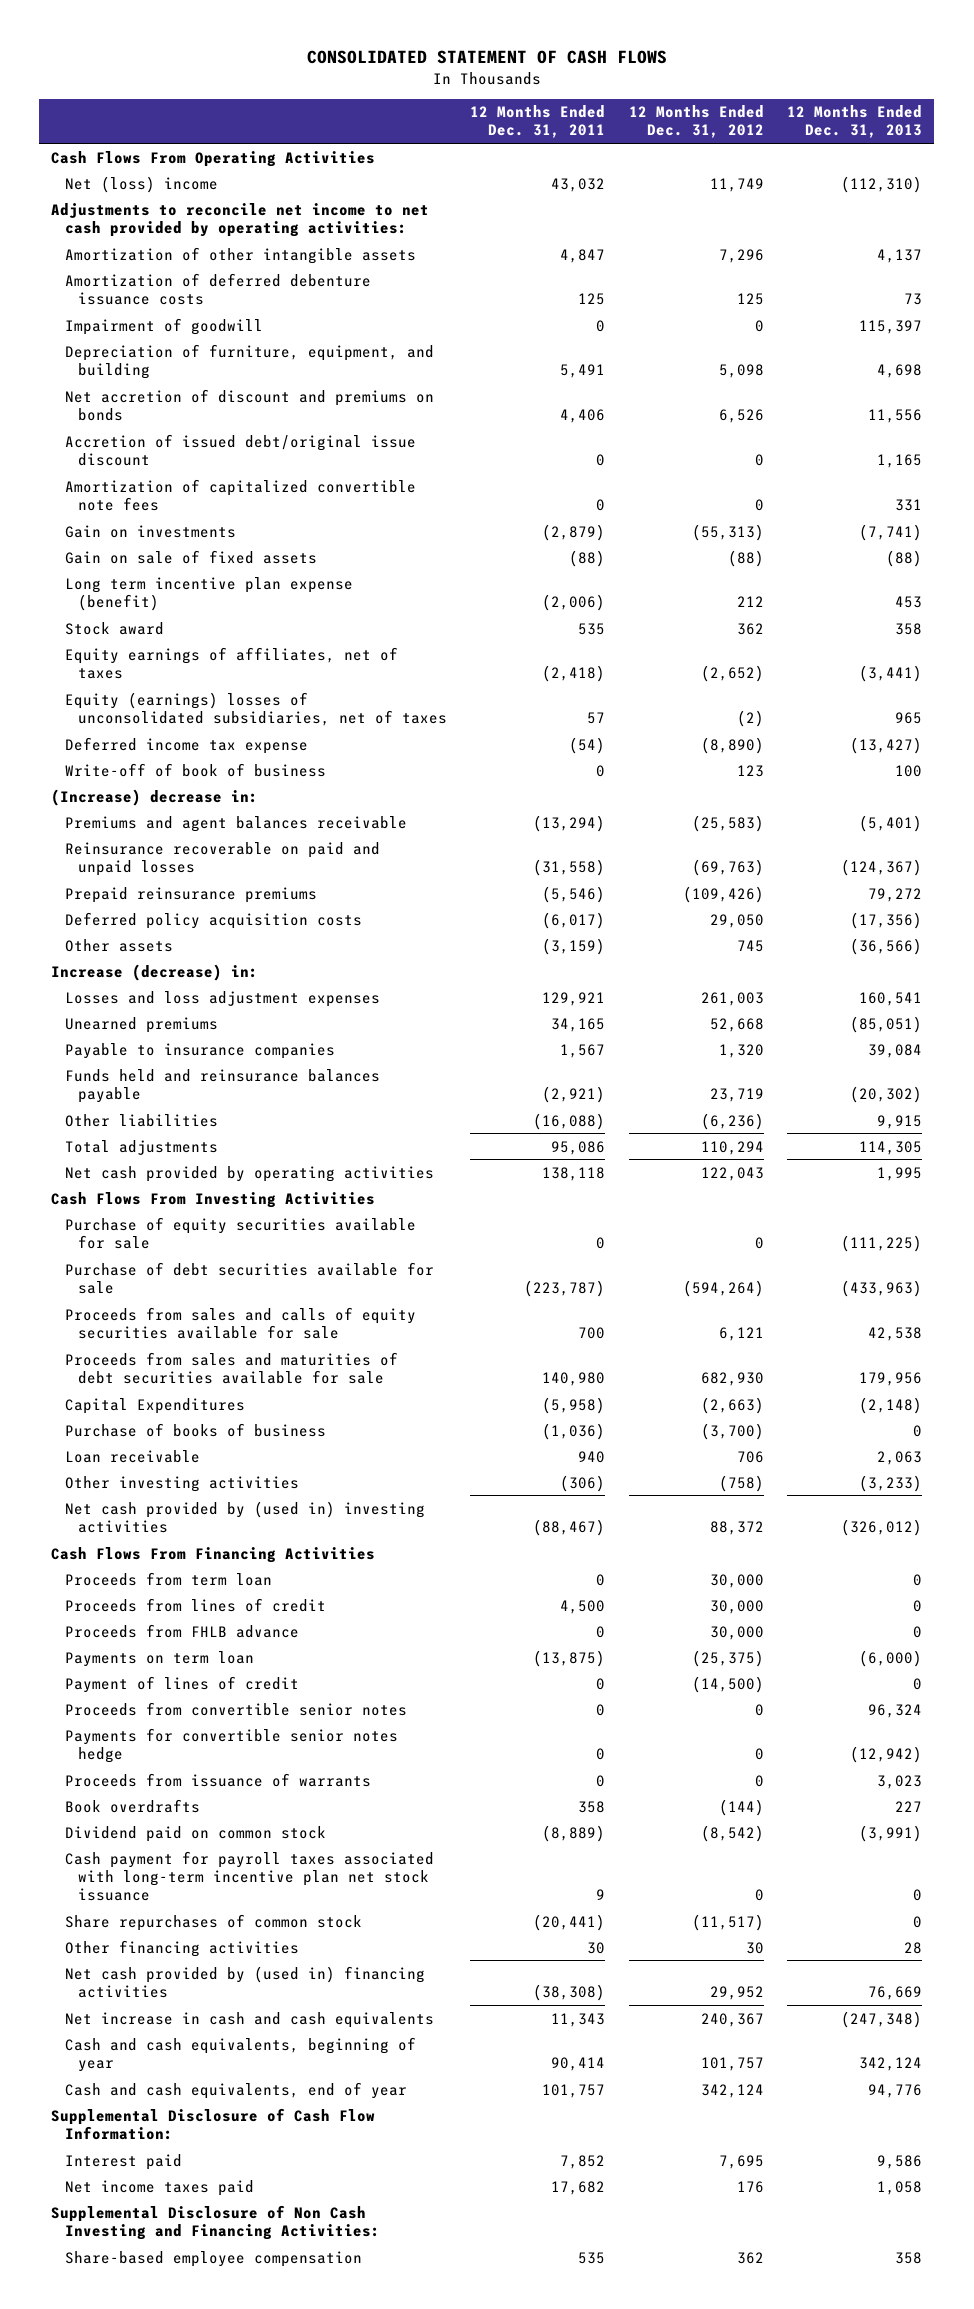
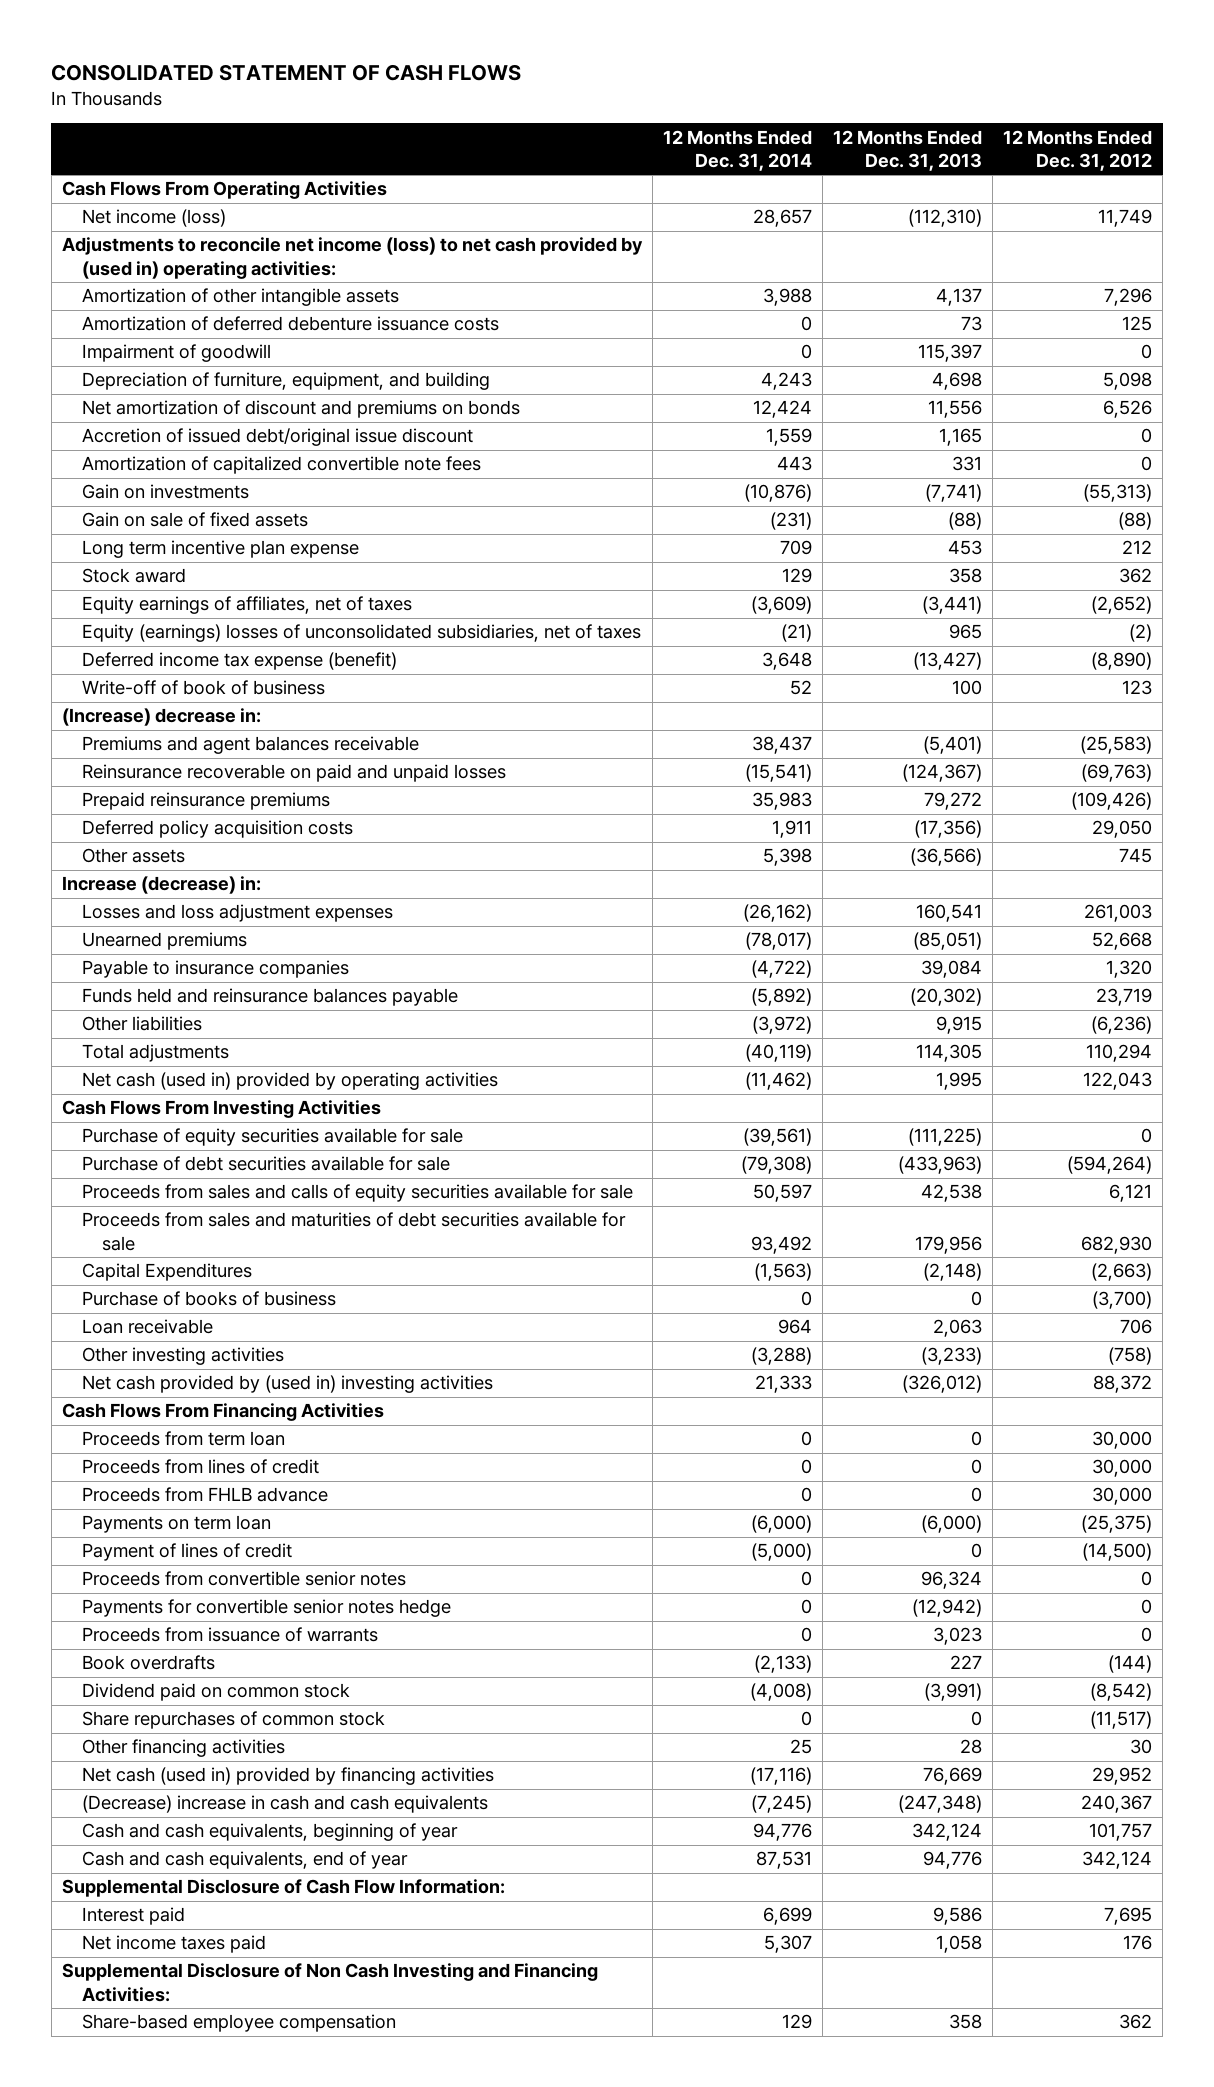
[470,105,606,139] 12 Months Ended Dec. 31, 2011 -> none
none -> [663,129,813,171] 12 Months Ended Dec. 31, 2014
[64,175,218,193] Net (loss) income -> [81,209,226,228] Net income (loss)
[51,202,430,237] Adjustments to reconcile net income to net cash provided by operating activities: -> [61,237,643,279] Adjustments to reconcile net income (loss) to net cash provided by (used in) operating activities:
[64,388,434,421] Net accretion of discount and premiums on bonds -> [81,400,520,419] Net amortization of discount and premiums on bonds
[64,576,353,611] Long term incentive plan expense (benefit) -> [81,540,359,559] Long term incentive plan expense
[64,736,308,754] Deferred income tax expense -> [81,652,397,671] Deferred income tax expense (benefit)
[64,1165,434,1182] Net cash provided by operating activities -> [81,1072,498,1091] Net cash (used in) provided by operating activities
[64,1850,434,1901] Cash payment for payroll taxes associated with long-term incentive plan net stock issuance -> none
[64,1965,425,1998] Net cash provided by (used in) financing activities -> [81,1767,494,1786] Net cash (used in) provided by financing activities
[64,2011,434,2028] Net increase in cash and cash equivalents -> [81,1795,488,1814] (Decrease) increase in cash and cash equivalents

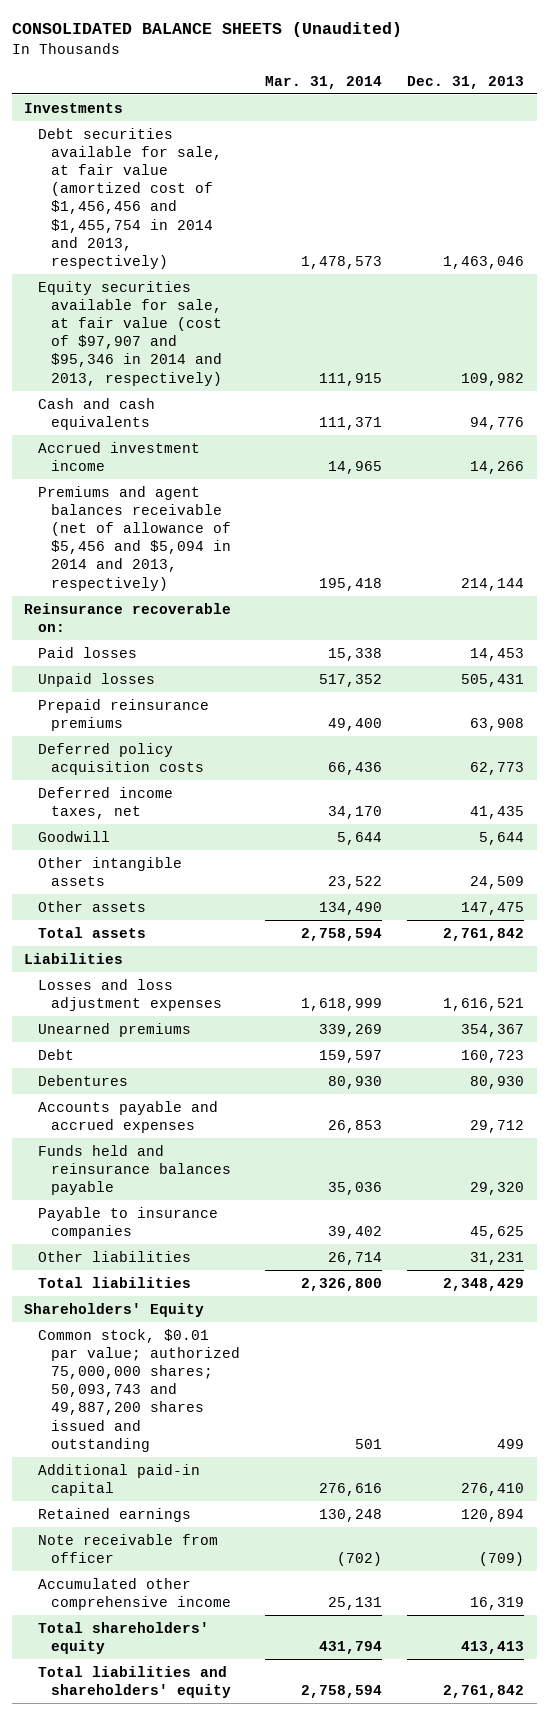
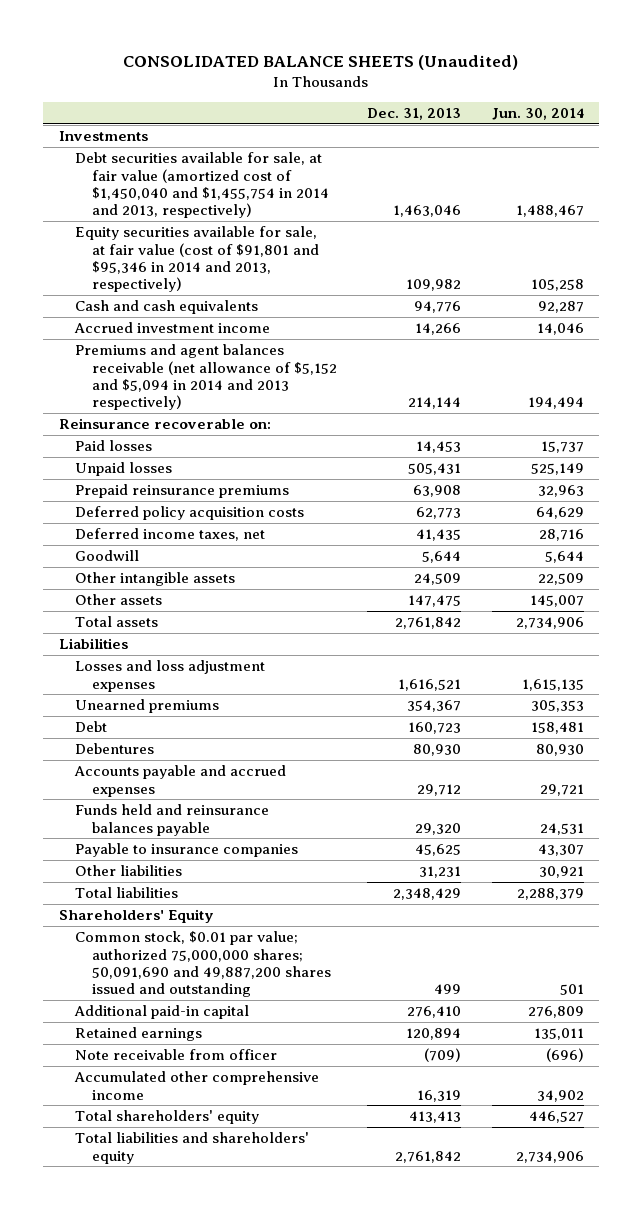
[265,75,383,89] Mar. 31, 2014 -> none
none -> [492,107,585,120] Jun. 30, 2014
[37,127,223,270] Debt securities available for sale, at fair value (amortized cost of $1,456,456 and $1,455,754 in 2014 and 2013, respectively) -> [75,152,329,219] Debt securities available for sale, at fair value (amortized cost of $1,450,040 and $1,455,754 in 2014 and 2013, respectively)
[37,280,223,386] Equity securities available for sale, at fair value (cost of $97,907 and $95,346 in 2014 and 2013, respectively) -> [75,226,319,293] Equity securities available for sale, at fair value (cost of $91,801 and $95,346 in 2014 and 2013, respectively)
[37,485,232,591] Premiums and agent balances receivable (net of allowance of $5,456 and $5,094 in 2014 and 2013, respectively) -> [75,344,337,411] Premiums and agent balances receivable (net allowance of $5,152 and $5,094 in 2014 and 2013 respectively)
[37,1328,241,1452] Common stock, $0.01 par value; authorized 75,000,000 shares; 50,093,743 and 49,887,200 shares issued and outstanding -> [75,931,331,998] Common stock, $0.01 par value; authorized 75,000,000 shares; 50,091,690 and 49,887,200 shares issued and outstanding

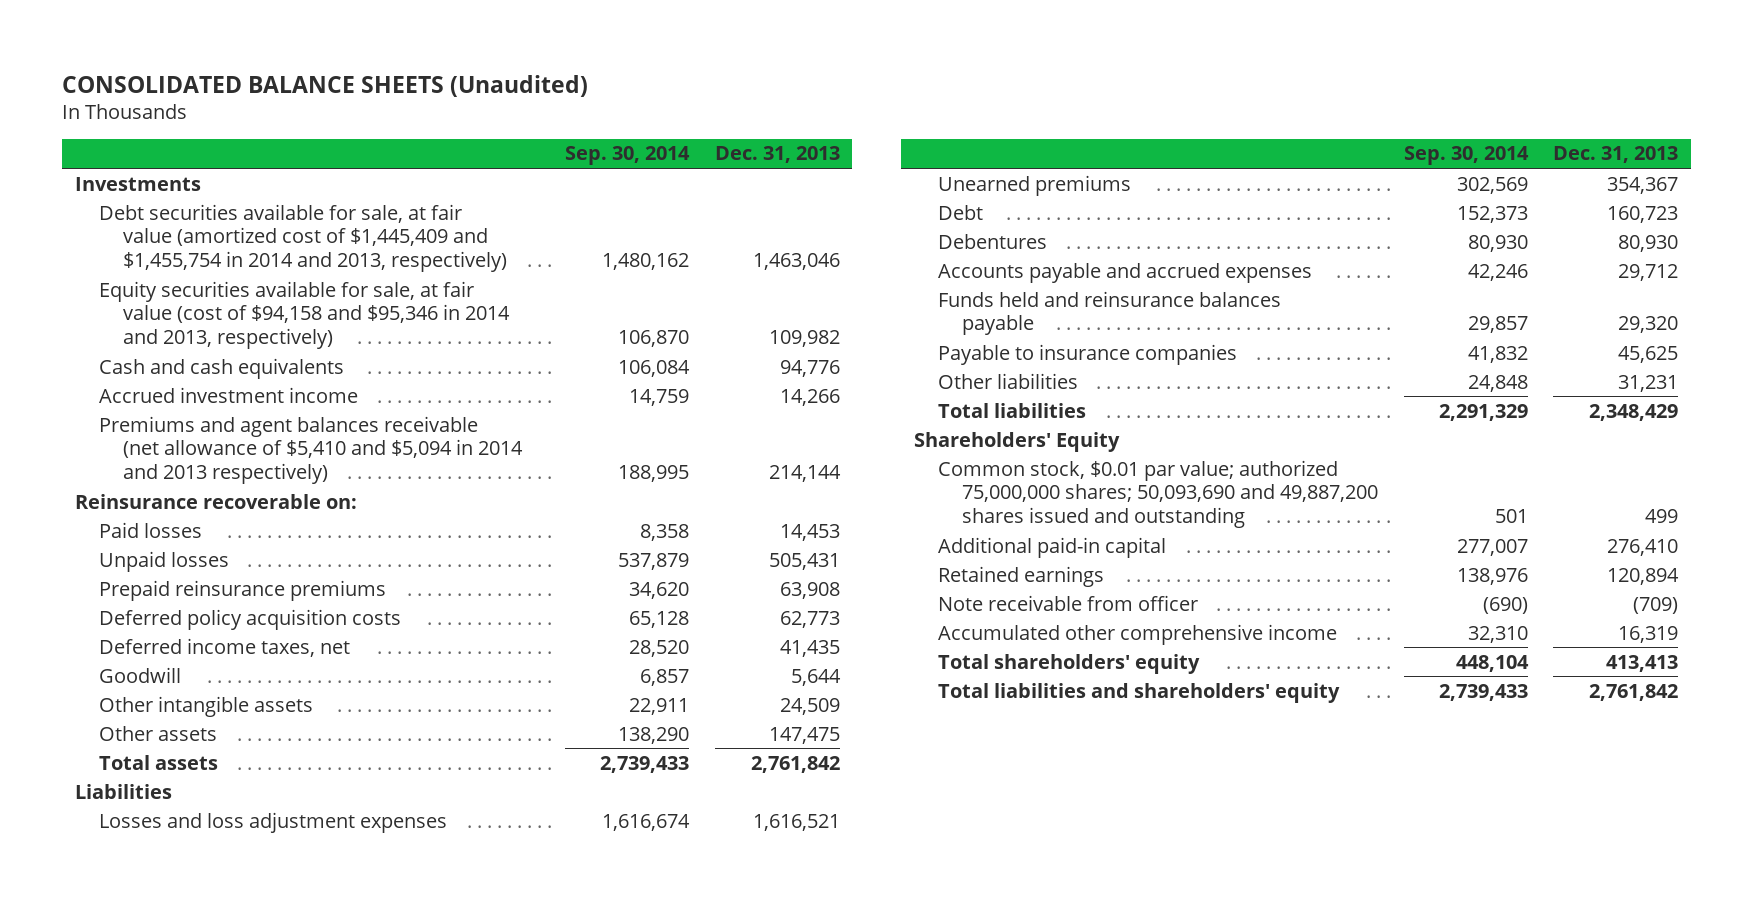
[492,107,585,120] Jun. 30, 2014 -> none
none -> [564,146,690,166] Sep. 30, 2014
[75,152,329,219] Debt securities available for sale, at fair value (amortized cost of $1,450,040 and $1,455,754 in 2014 and 2013, respectively) -> [99,203,508,273] Debt securities available for sale, at fair value (amortized cost of $1,445,409 and $1,455,754 in 2014 and 2013, respectively)
[75,226,319,293] Equity securities available for sale, at fair value (cost of $91,801 and $95,346 in 2014 and 2013, respectively) -> [99,280,511,350] Equity securities available for sale, at fair value (cost of $94,158 and $95,346 in 2014 and 2013, respectively)
[75,344,337,411] Premiums and agent balances receivable (net allowance of $5,152 and $5,094 in 2014 and 2013 respectively) -> [99,415,524,485] Premiums and agent balances receivable (net allowance of $5,410 and $5,094 in 2014 and 2013 respectively)
[75,931,331,998] Common stock, $0.01 par value; authorized 75,000,000 shares; 50,091,690 and 49,887,200 shares issued and outstanding -> [938,459,1379,529] Common stock, $0.01 par value; authorized 75,000,000 shares; 50,093,690 and 49,887,200 shares issued and outstanding

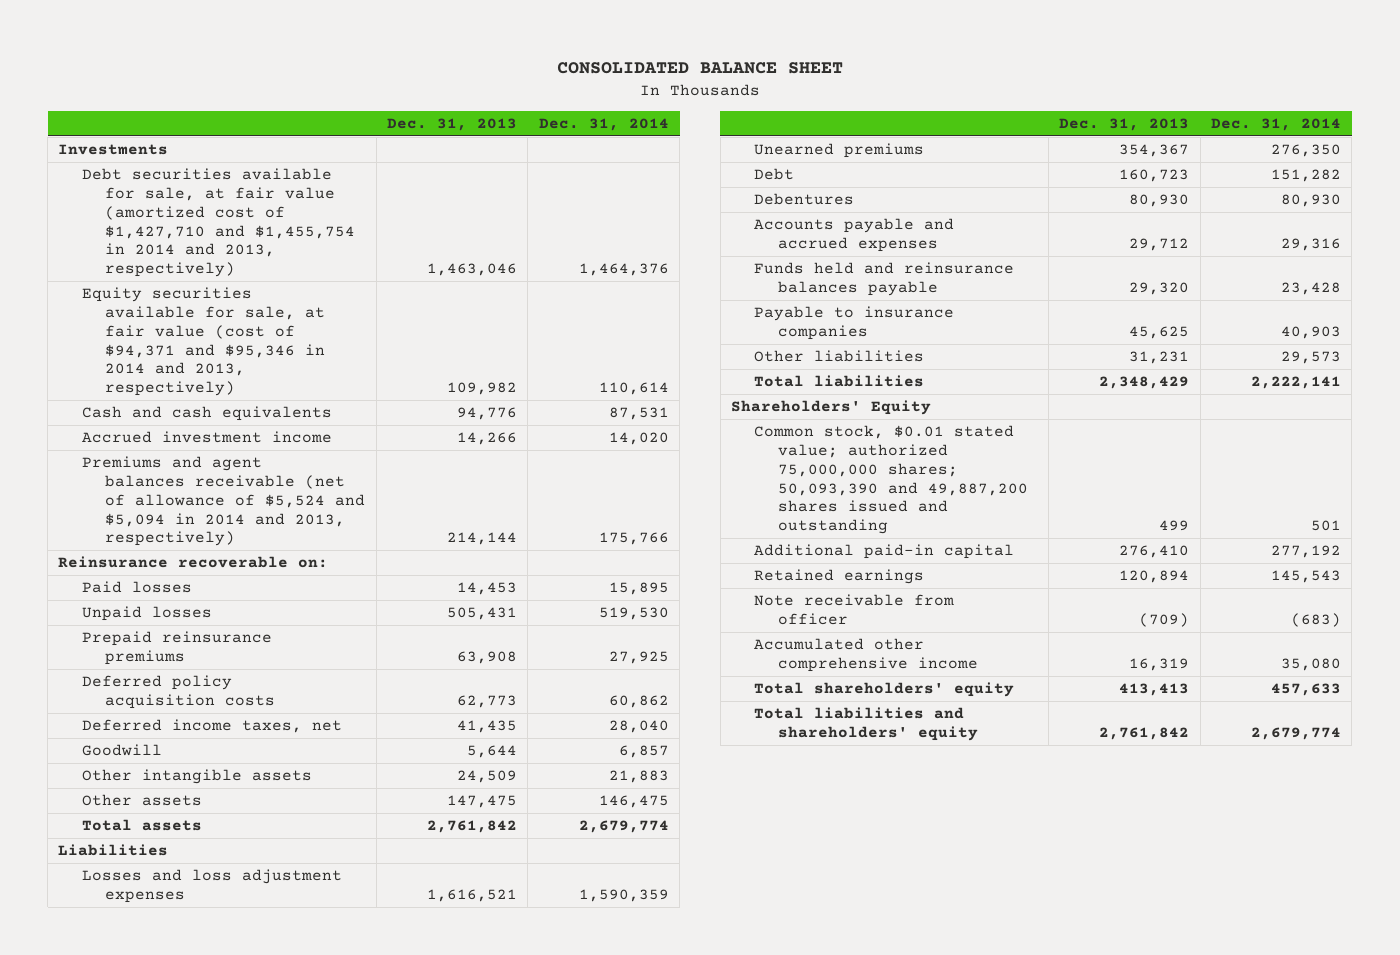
[62,74,589,97] CONSOLIDATED BALANCE SHEETS (Unaudited) -> [556,61,843,74] CONSOLIDATED BALANCE SHEET
[564,146,690,166] Sep. 30, 2014 -> none
none -> [538,117,669,131] Dec. 31, 2014
[99,203,508,273] Debt securities available for sale, at fair value (amortized cost of $1,445,409 and $1,455,754 in 2014 and 2013, respectively) -> [81,168,356,278] Debt securities available for sale, at fair value (amortized cost of $1,427,710 and $1,455,754 in 2014 and 2013, respectively)
[99,280,511,350] Equity securities available for sale, at fair value (cost of $94,158 and $95,346 in 2014 and 2013, respectively) -> [81,287,326,397] Equity securities available for sale, at fair value (cost of $94,371 and $95,346 in 2014 and 2013, respectively)
[99,415,524,485] Premiums and agent balances receivable (net allowance of $5,410 and $5,094 in 2014 and 2013 respectively) -> [81,456,366,547] Premiums and agent balances receivable (net of allowance of $5,524 and $5,094 in 2014 and 2013, respectively)
[938,459,1379,529] Common stock, $0.01 par value; authorized 75,000,000 shares; 50,093,690 and 49,887,200 shares issued and outstanding -> [754,425,1028,535] Common stock, $0.01 stated value; authorized 75,000,000 shares; 50,093,390 and 49,887,200 shares issued and outstanding

